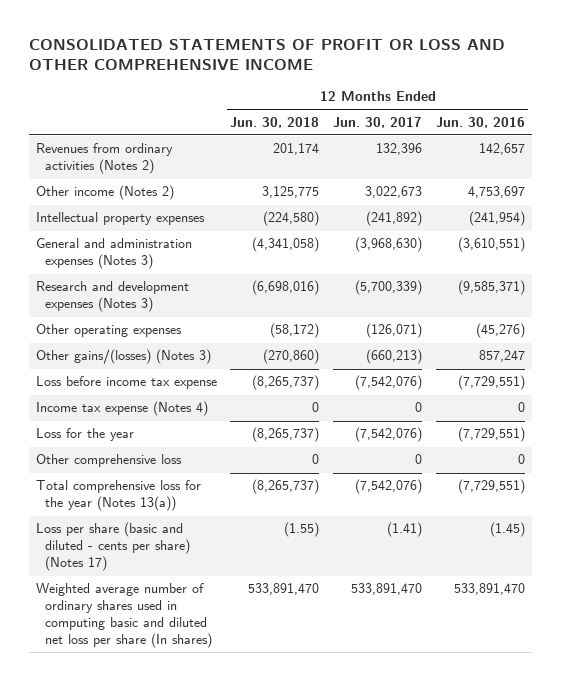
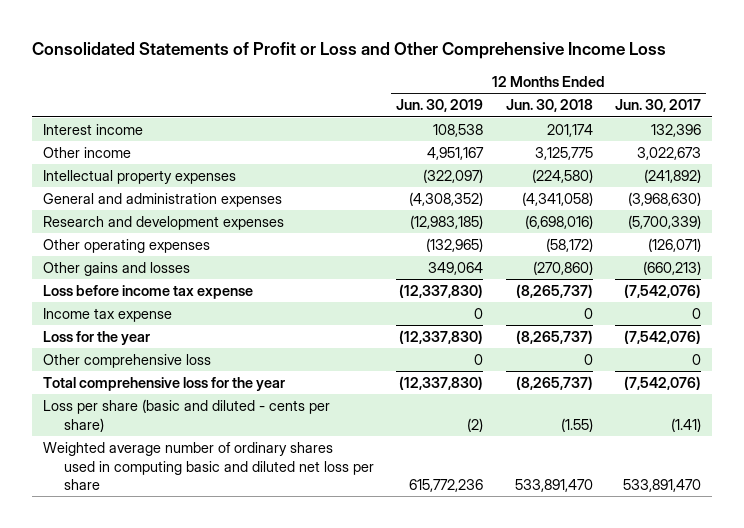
[28,38,505,71] CONSOLIDATED STATEMENTS OF PROFIT OR LOSS AND OTHER COMPREHENSIVE INCOME -> [32,42,667,60] Consolidated Statements of Profit or Loss and Other Comprehensive Income Loss
[435,116,525,128] Jun. 30, 2016 -> none
none -> [396,99,484,113] Jun. 30, 2019
[35,143,173,175] Revenues from ordinary activities (Notes 2) -> [43,124,144,136] Interest income
[35,185,174,201] Other income (Notes 2) -> [43,147,132,159] Other income
[35,238,192,270] General and administration expenses (Notes 3) -> [43,193,283,208] General and administration expenses
[35,281,189,313] Research and development expenses (Notes 3) -> [43,216,285,231] Research and development expenses
[35,349,211,365] Other gains/(losses) (Notes 3) -> [43,262,191,277] Other gains and losses
[35,401,208,417] Income tax expense (Notes 4) -> [43,308,173,323] Income tax expense
[35,480,201,512] Total comprehensive loss for the year (Notes 13(a)) -> [43,377,286,392] Total comprehensive loss for the year
[35,522,191,572] Loss per share (basic and diluted - cents per share) (Notes 17) -> [43,399,331,432] Loss per share (basic and diluted - cents per share)
[35,583,213,649] Weighted average number of ordinary shares used in computing basic and diluted net loss per share (In shares) -> [43,442,375,490] Weighted average number of ordinary shares used in computing basic and diluted net loss per share

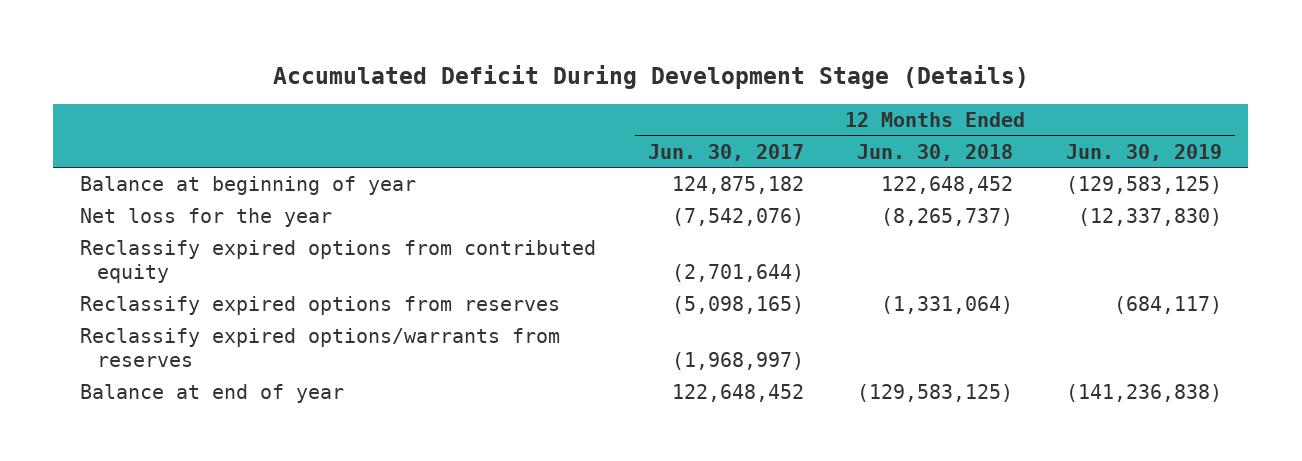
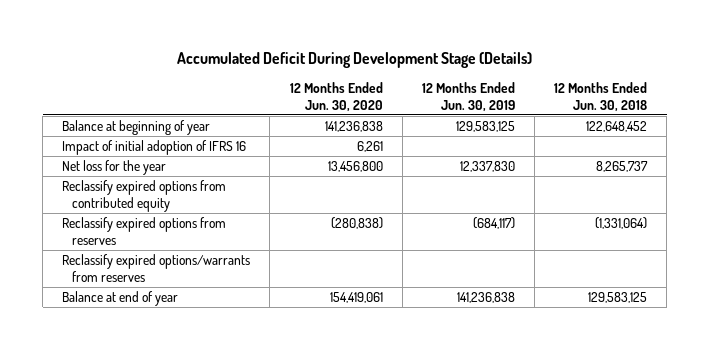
[648,143,805,161] Jun. 30, 2017 -> none
none -> [289,81,383,112] 12 Months Ended Jun. 30, 2020
[1065,176,1222,195] (129,583,125) -> [455,121,515,133] 129,583,125
none -> [62,140,247,156] Impact of initial adoption of IFRS 16
[881,208,1014,227] (8,265,737) -> [595,161,648,173] 8,265,737
[1077,208,1222,227] (12,337,830) -> [459,161,515,173] 12,337,830
[857,384,1014,403] (129,583,125) -> [587,292,647,304] 129,583,125
[1065,384,1222,403] (141,236,838) -> [456,292,515,304] 141,236,838

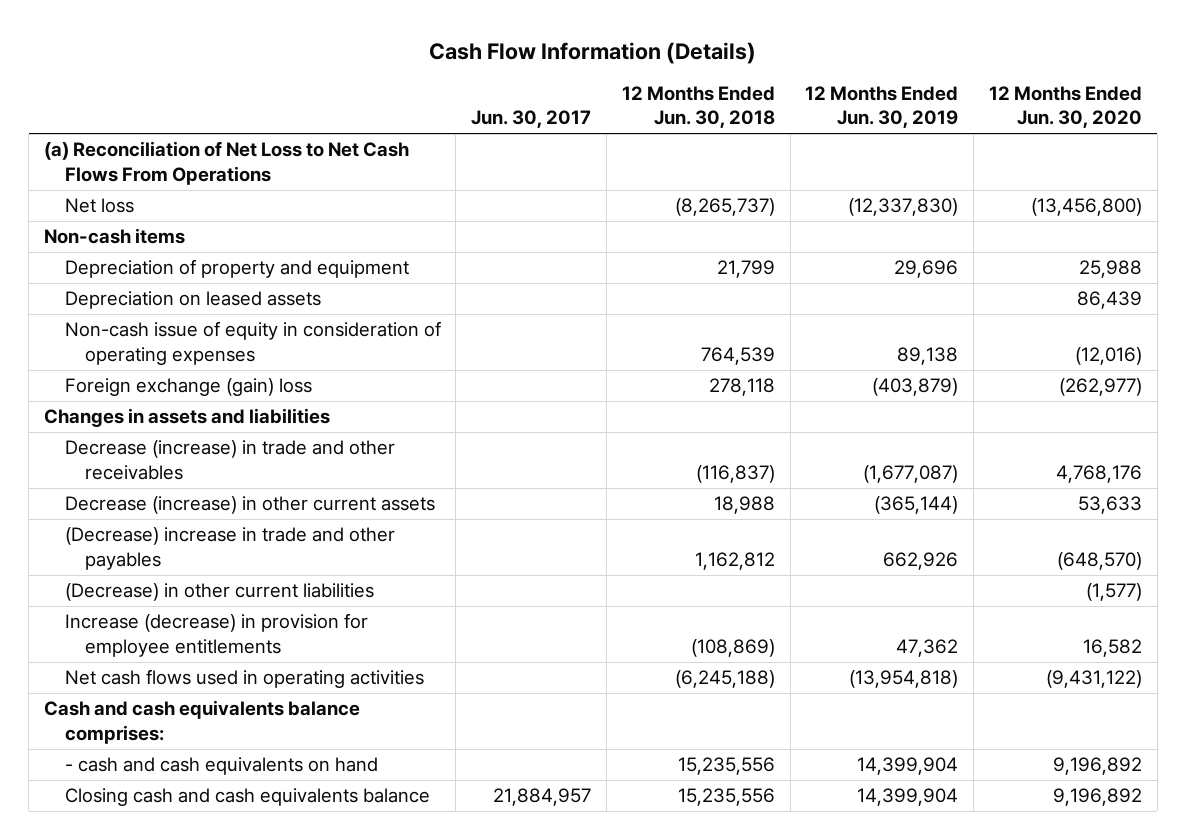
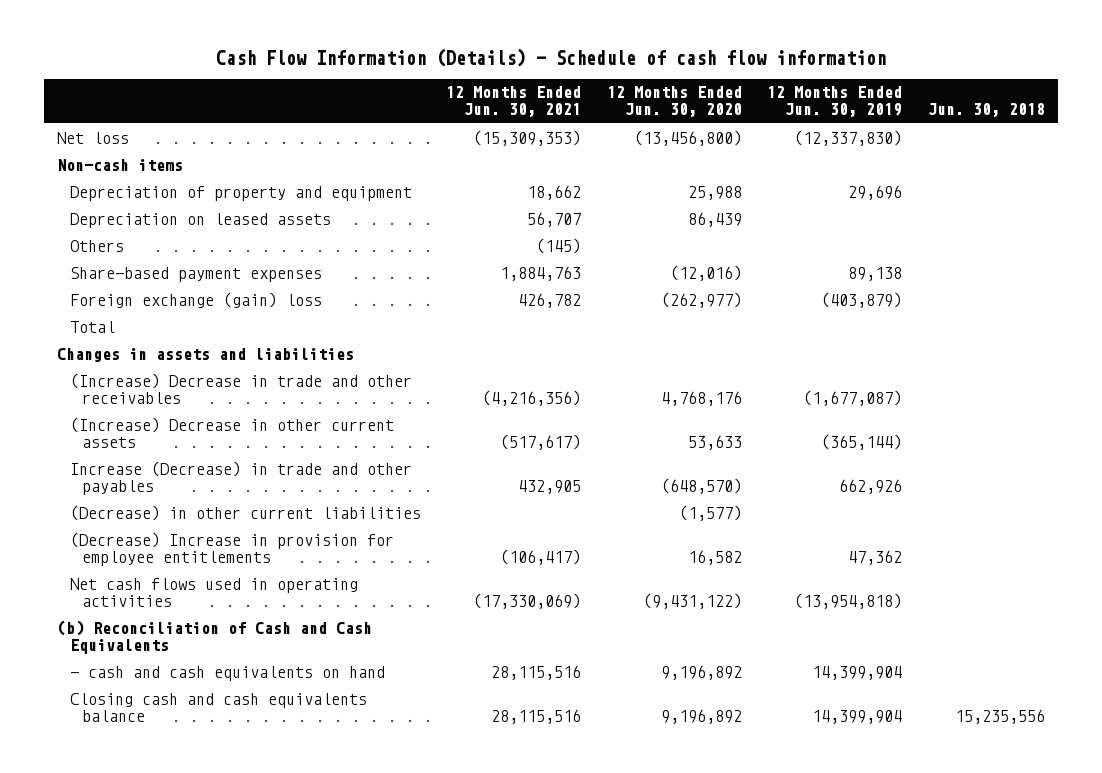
[429,41,757,64] Cash Flow Information (Details) -> [216,48,887,68] Cash Flow Information (Details) - Schedule of cash flow information
[471,110,592,129] Jun. 30, 2017 -> none
[621,86,775,129] 12 Months Ended Jun. 30, 2018 -> none
none -> [446,86,582,118] 12 Months Ended Jun. 30, 2021
none -> [928,103,1046,118] Jun. 30, 2018
[44,141,410,185] (a) Reconciliation of Net Loss to Net Cash Flows From Operations -> none
none -> [69,239,124,252] Others
[64,321,441,365] Non-cash issue of equity in consideration of operating expenses -> [69,266,322,282] Share-based payment expenses
none -> [69,320,115,333] Total
[64,440,395,480] Decrease (increase) in trade and other receivables -> [69,372,412,404] (Increase) Decrease in trade and other receivables
[64,496,435,515] Decrease (increase) in other current assets -> [69,416,394,448] (Increase) Decrease in other current assets
[64,527,395,570] (Decrease) increase in trade and other payables -> [69,460,412,495] Increase (Decrease) in trade and other payables
[64,613,368,657] Increase (decrease) in provision for employee entitlements -> [69,531,394,566] (Decrease) Increase in provision for employee entitlements
[44,700,361,744] Cash and cash equivalents balance comprises: -> none
none -> [57,619,373,654] (b) Reconciliation of Cash and Cash Equivalents

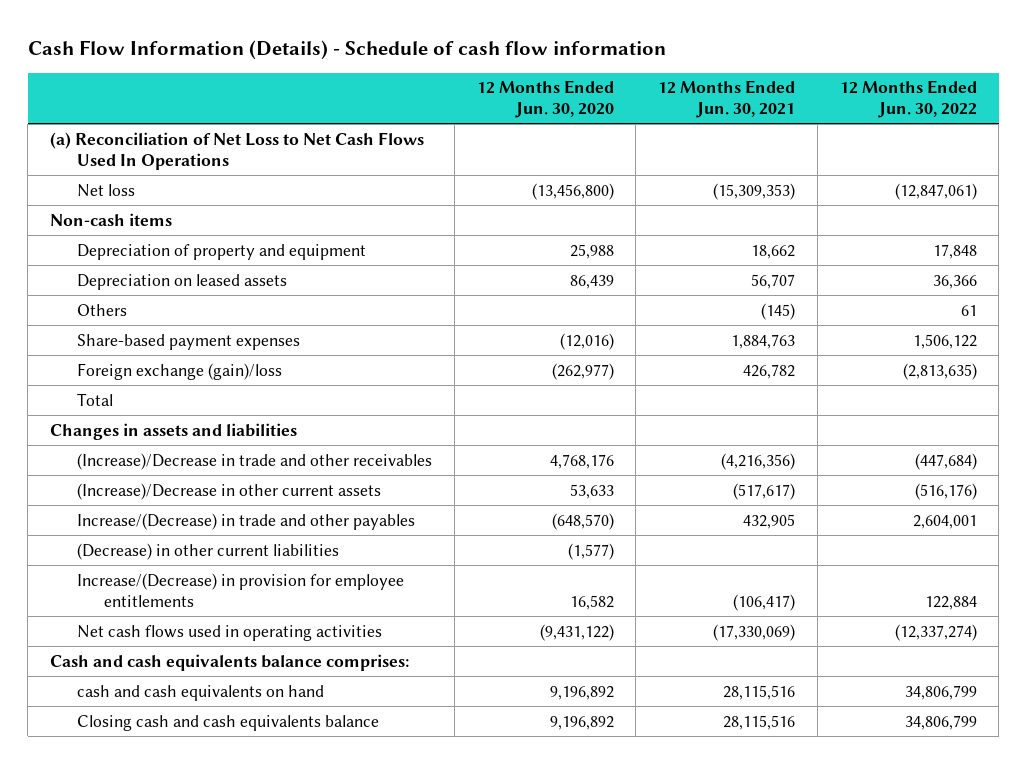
[767,86,903,118] 12 Months Ended Jun. 30, 2019 -> none
[928,103,1046,118] Jun. 30, 2018 -> none
none -> [839,80,977,119] 12 Months Ended Jun. 30, 2022
none -> [49,131,424,170] (a) Reconciliation of Net Loss to Net Cash Flows Used In Operations
[69,291,322,308] Foreign exchange (gain) loss -> [76,362,282,380] Foreign exchange (gain)/loss
[69,372,412,404] (Increase) Decrease in trade and other receivables -> [76,452,432,470] (Increase)/Decrease in trade and other receivables
[69,416,394,448] (Increase) Decrease in other current assets -> [76,482,381,500] (Increase)/Decrease in other current assets
[69,460,412,495] Increase (Decrease) in trade and other payables -> [76,512,415,530] Increase/(Decrease) in trade and other payables
[69,531,394,566] (Decrease) Increase in provision for employee entitlements -> [76,572,404,607] Increase/(Decrease) in provision for employee entitlements
[57,619,373,654] (b) Reconciliation of Cash and Cash Equivalents -> none
none -> [49,653,409,671] Cash and cash equivalents balance comprises:
[69,665,385,681] - cash and cash equivalents on hand -> [76,684,324,701] cash and cash equivalents on hand

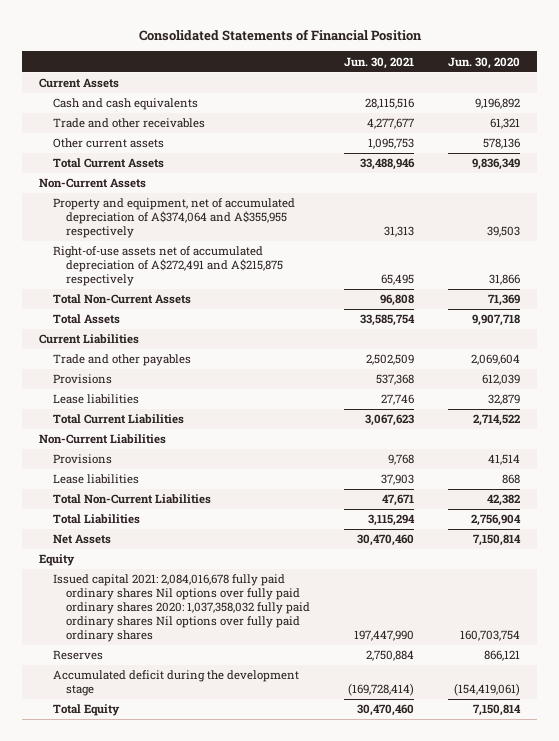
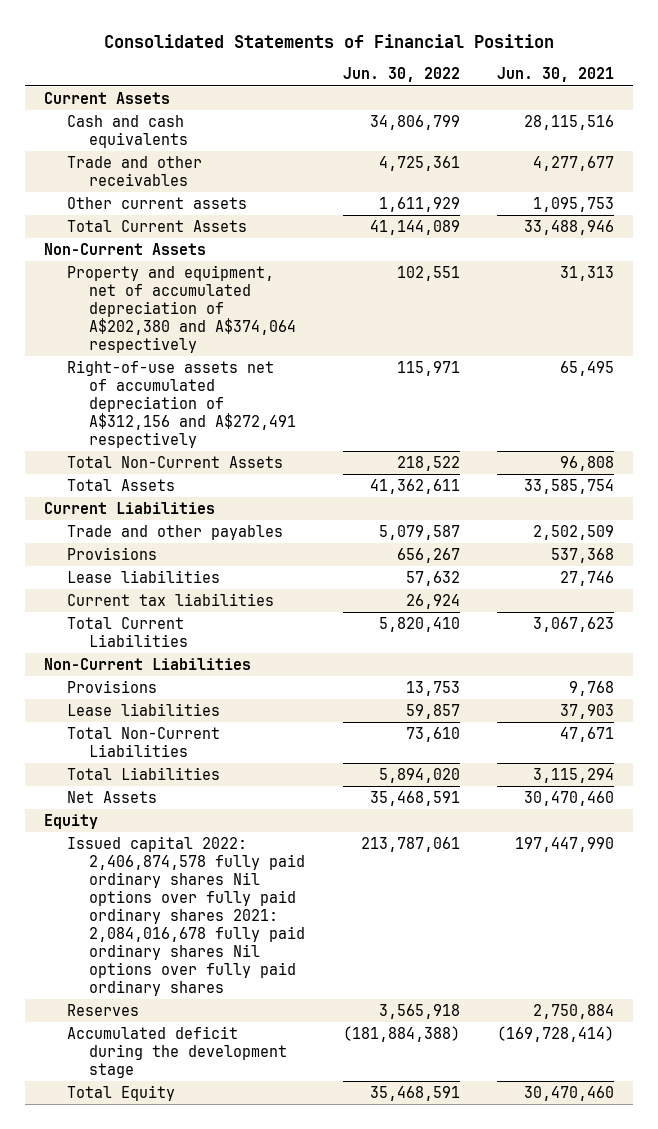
[447,56,520,69] Jun. 30, 2020 -> none
none -> [342,67,460,83] Jun. 30, 2022
[52,198,295,239] Property and equipment, net of accumulated depreciation of A$374,064 and A$355,955 respectively -> [66,264,297,353] Property and equipment, net of accumulated depreciation of A$202,380 and A$374,064 respectively
[52,246,284,287] Right-of-use assets net of accumulated depreciation of A$272,491 and A$215,875 respectively -> [66,359,297,448] Right-of-use assets net of accumulated depreciation of A$312,156 and A$272,491 respectively
none -> [66,592,274,606] Current tax liabilities
[52,574,311,643] Issued capital 2021: 2,084,016,678 fully paid ordinary shares Nil options over fully paid ordinary shares 2020: 1,037,358,032 fully paid ordinary shares Nil options over fully paid ordinary shares -> [66,835,306,997] Issued capital 2022: 2,406,874,578 fully paid ordinary shares Nil options over fully paid ordinary shares 2021: 2,084,016,678 fully paid ordinary shares Nil options over fully paid ordinary shares

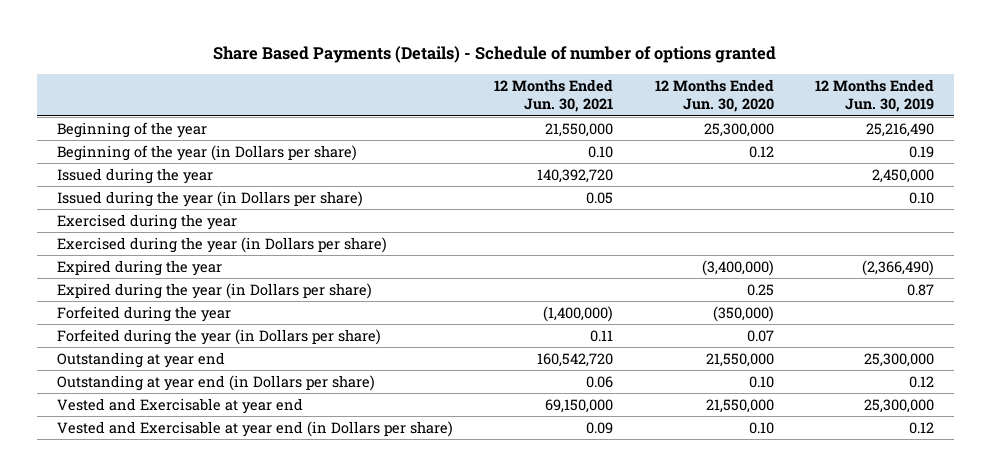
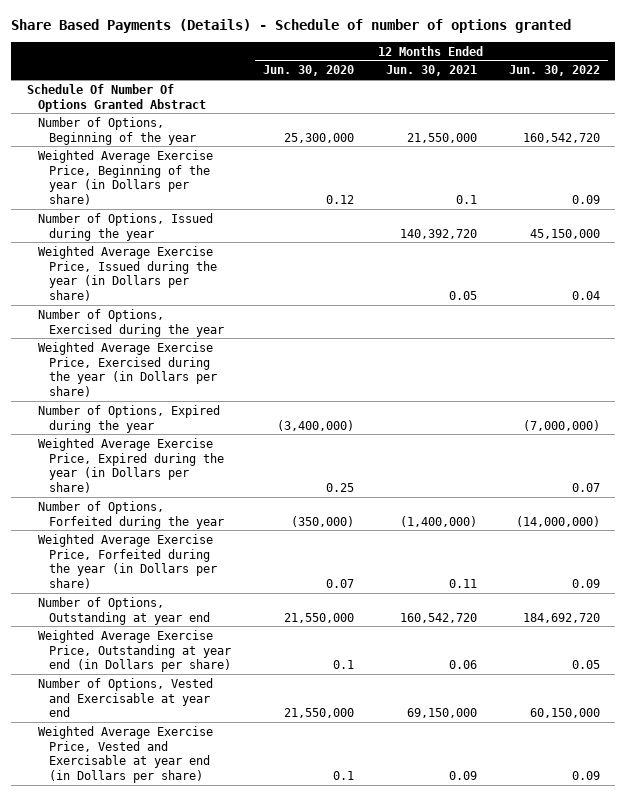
[814,78,934,113] 12 Months Ended Jun. 30, 2019 -> none
none -> [508,65,600,77] Jun. 30, 2022
none -> [26,83,207,112] Schedule Of Number Of Options Granted Abstract
[57,121,208,138] Beginning of the year -> [38,116,197,145] Number of Options, Beginning of the year
[57,144,358,161] Beginning of the year (in Dollars per share) -> [38,149,214,206] Weighted Average Exercise Price, Beginning of the year (in Dollars per share)
[588,145,614,158] 0.10 -> [455,195,477,205] 0.1
[57,167,214,184] Issued during the year -> [38,212,214,241] Number of Options, Issued during the year
[57,190,364,207] Issued during the year (in Dollars per share) -> [38,245,218,302] Weighted Average Exercise Price, Issued during the year (in Dollars per share)
[57,213,238,230] Exercised during the year -> [38,308,225,337] Number of Options, Exercised during the year
[57,236,388,253] Exercised during the year (in Dollars per share) -> [38,341,218,398] Weighted Average Exercise Price, Exercised during the year (in Dollars per share)
[57,259,223,276] Expired during the year -> [38,404,221,433] Number of Options, Expired during the year
[57,282,373,299] Expired during the year (in Dollars per share) -> [38,437,225,494] Weighted Average Exercise Price, Expired during the year (in Dollars per share)
[57,305,232,322] Forfeited during the year -> [38,500,225,529] Number of Options, Forfeited during the year
[57,328,382,345] Forfeited during the year (in Dollars per share) -> [38,533,218,590] Weighted Average Exercise Price, Forfeited during the year (in Dollars per share)
[57,351,226,368] Outstanding at year end -> [38,596,211,625] Number of Options, Outstanding at year end
[57,374,376,391] Outstanding at year end (in Dollars per share) -> [38,629,232,673] Weighted Average Exercise Price, Outstanding at year end (in Dollars per share)
[748,375,774,388] 0.10 -> [332,660,354,670] 0.1
[57,397,304,414] Vested and Exercisable at year end -> [38,677,214,718] Number of Options, Vested and Exercisable at year end
[57,420,454,437] Vested and Exercisable at year end (in Dollars per share) -> [38,725,214,784] Weighted Average Exercise Price, Vested and Exercisable at year end (in Dollars per share)
[748,421,774,434] 0.10 -> [332,771,354,781] 0.1

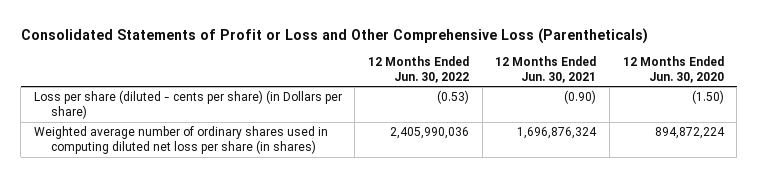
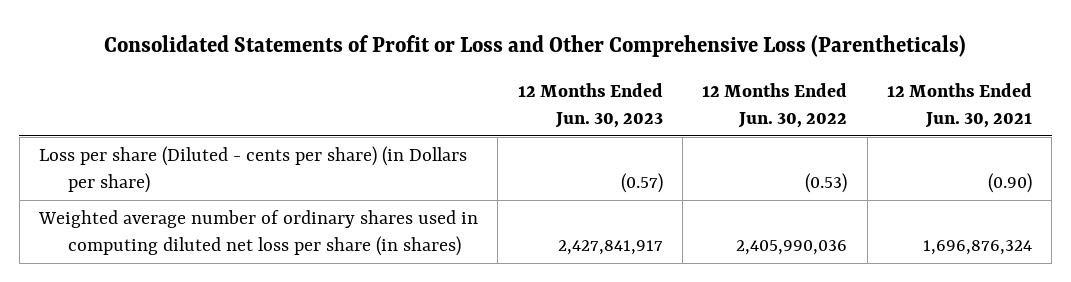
[622,56,724,83] 12 Months Ended Jun. 30, 2020 -> none
none -> [517,82,663,128] 12 Months Ended Jun. 30, 2023
[33,90,342,119] Loss per share (diluted - cents per share) (in Dollars per share) -> [38,145,467,194] Loss per share (Diluted - cents per share) (in Dollars per share)

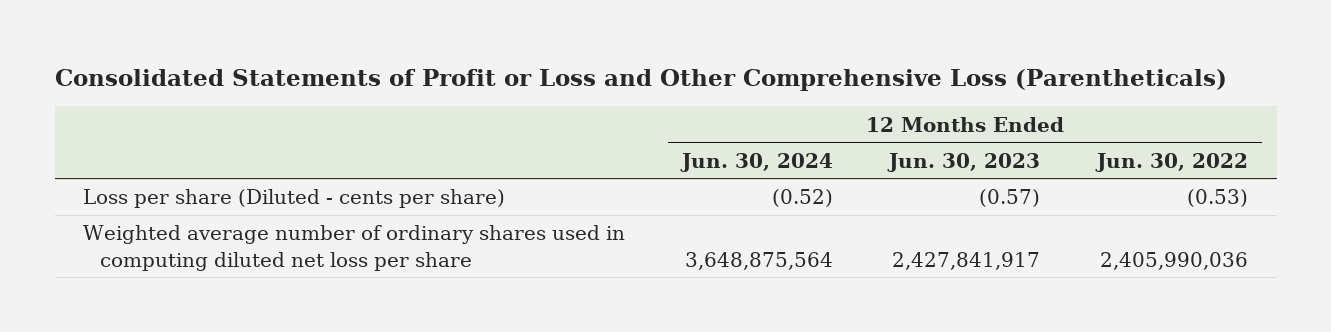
[886,82,1032,128] 12 Months Ended Jun. 30, 2021 -> none
none -> [679,152,833,172] Jun. 30, 2024
[38,145,467,194] Loss per share (Diluted - cents per share) (in Dollars per share) -> [82,189,505,209] Loss per share (Diluted - cents per share)
[37,209,478,257] Weighted average number of ordinary shares used in computing diluted net loss per share (in shares) -> [82,225,625,271] Weighted average number of ordinary shares used in computing diluted net loss per share

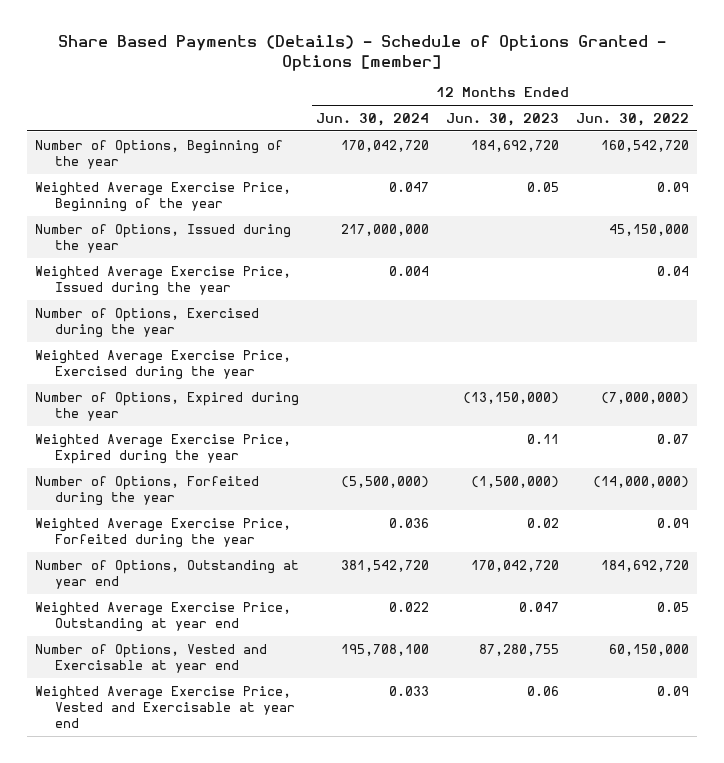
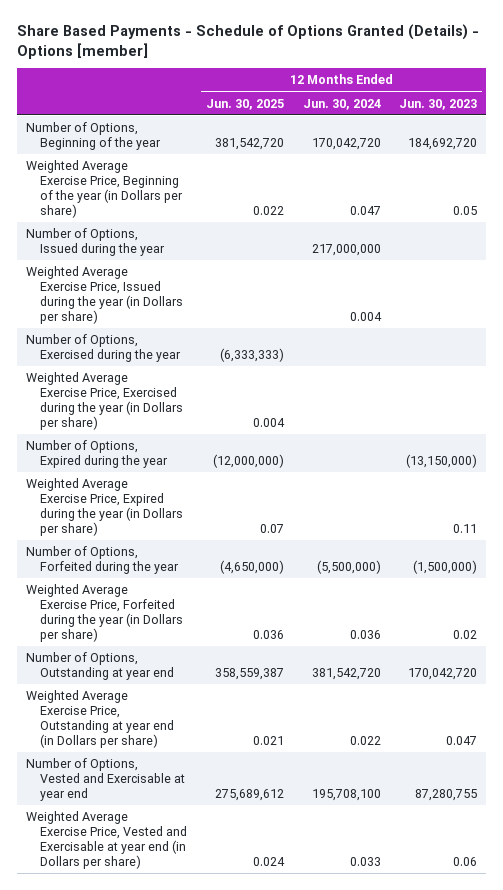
[58,35,667,71] Share Based Payments (Details) - Schedule of Options Granted - Options [member] -> [17,24,480,59] Share Based Payments - Schedule of Options Granted (Details) - Options [member]
[575,112,689,126] Jun. 30, 2022 -> none
none -> [206,98,285,110] Jun. 30, 2025
[35,181,292,212] Weighted Average Exercise Price, Beginning of the year -> [26,160,184,218] Weighted Average Exercise Price, Beginning of the year (in Dollars per share)
[35,265,292,296] Weighted Average Exercise Price, Issued during the year -> [26,266,184,324] Weighted Average Exercise Price, Issued during the year (in Dollars per share)
[35,349,292,380] Weighted Average Exercise Price, Exercised during the year -> [26,372,184,430] Weighted Average Exercise Price, Exercised during the year (in Dollars per share)
[35,433,292,464] Weighted Average Exercise Price, Expired during the year -> [26,478,184,536] Weighted Average Exercise Price, Expired during the year (in Dollars per share)
[35,517,292,548] Weighted Average Exercise Price, Forfeited during the year -> [26,584,184,642] Weighted Average Exercise Price, Forfeited during the year (in Dollars per share)
[35,601,292,632] Weighted Average Exercise Price, Outstanding at year end -> [26,690,175,748] Weighted Average Exercise Price, Outstanding at year end (in Dollars per share)
[35,685,296,729] Weighted Average Exercise Price, Vested and Exercisable at year end -> [26,811,188,869] Weighted Average Exercise Price, Vested and Exercisable at year end (in Dollars per share)

